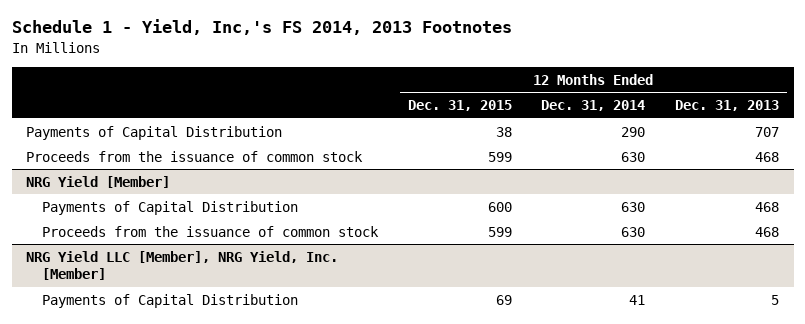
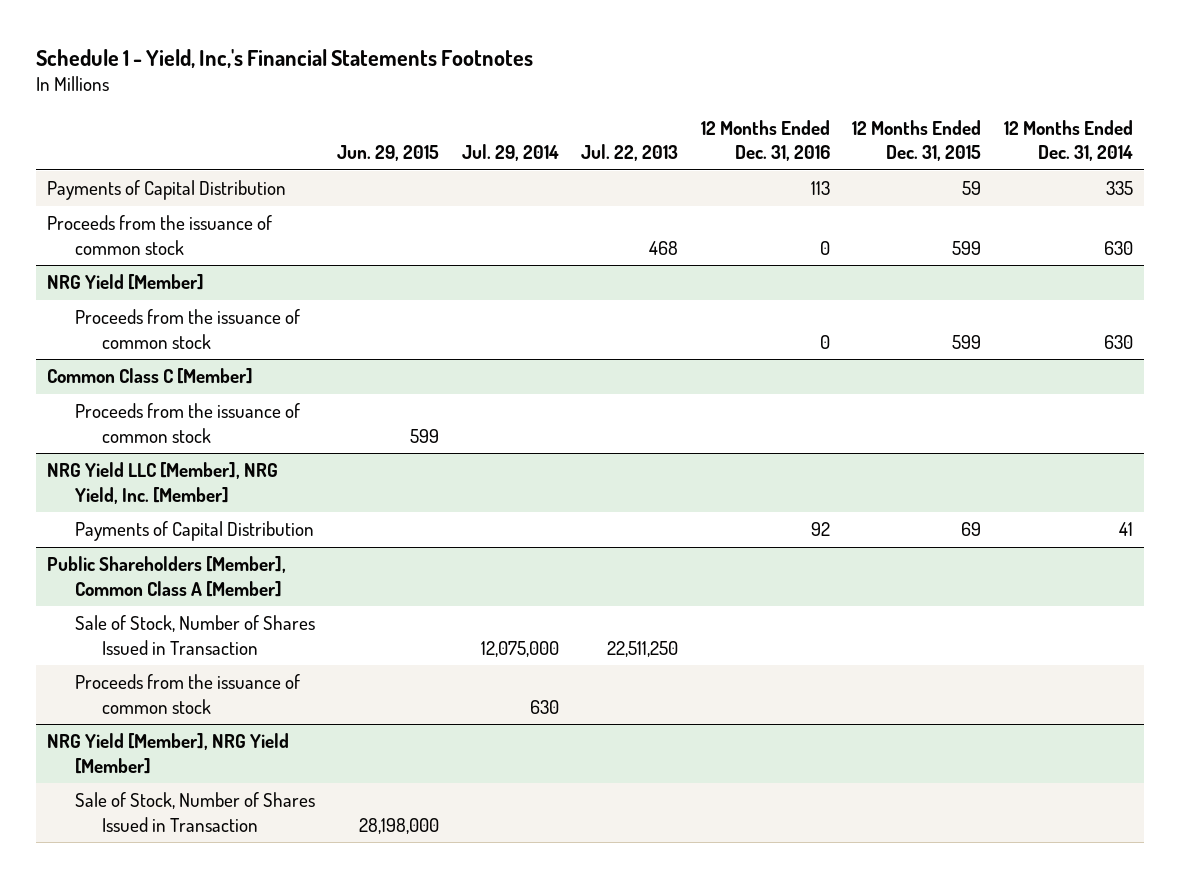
[11,19,512,36] Schedule 1 - Yield, Inc,'s FS 2014, 2013 Footnotes -> [36,48,534,69] Schedule 1 - Yield, Inc,'s Financial Statements Footnotes
[675,100,780,112] Dec. 31, 2013 -> none
none -> [337,145,440,162] Jun. 29, 2015
none -> [461,144,559,162] Jul. 29, 2014
none -> [581,144,679,162] Jul. 22, 2013
none -> [700,119,830,162] 12 Months Ended Dec. 31, 2016
[495,126,512,137] 38 -> [962,181,982,196] 59
[621,126,646,137] 290 -> [1105,181,1133,196] 335
[42,200,299,215] Payments of Capital Distribution -> none
none -> [47,368,254,385] Common Class C [Member]
none -> [74,403,300,443] Proceeds from the issuance of common stock
none -> [47,556,287,597] Public Shareholders [Member], Common Class A [Member]
none -> [74,615,315,655] Sale of Stock, Number of Shares Issued in Transaction
none -> [74,674,300,714] Proceeds from the issuance of common stock
none -> [47,733,290,774] NRG Yield [Member], NRG Yield [Member]
none -> [74,792,315,832] Sale of Stock, Number of Shares Issued in Transaction

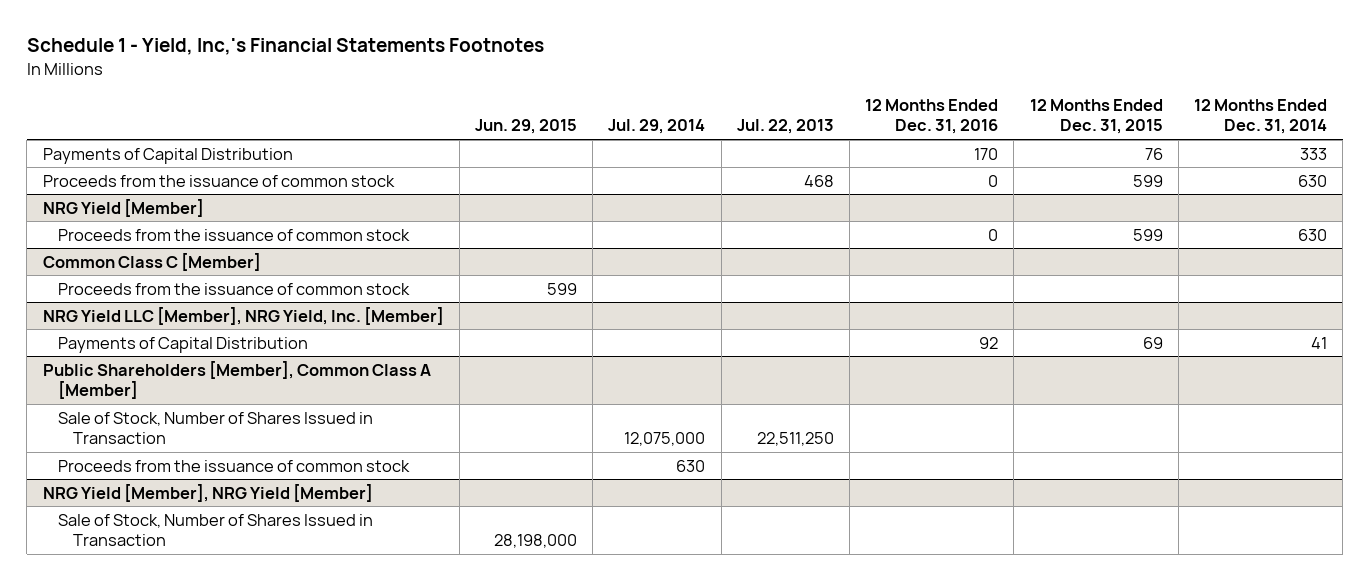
[810,181,830,196] 113 -> [974,147,999,160] 170
[962,181,982,196] 59 -> [1144,147,1163,160] 76
[1105,181,1133,196] 335 -> [1300,147,1328,160] 333

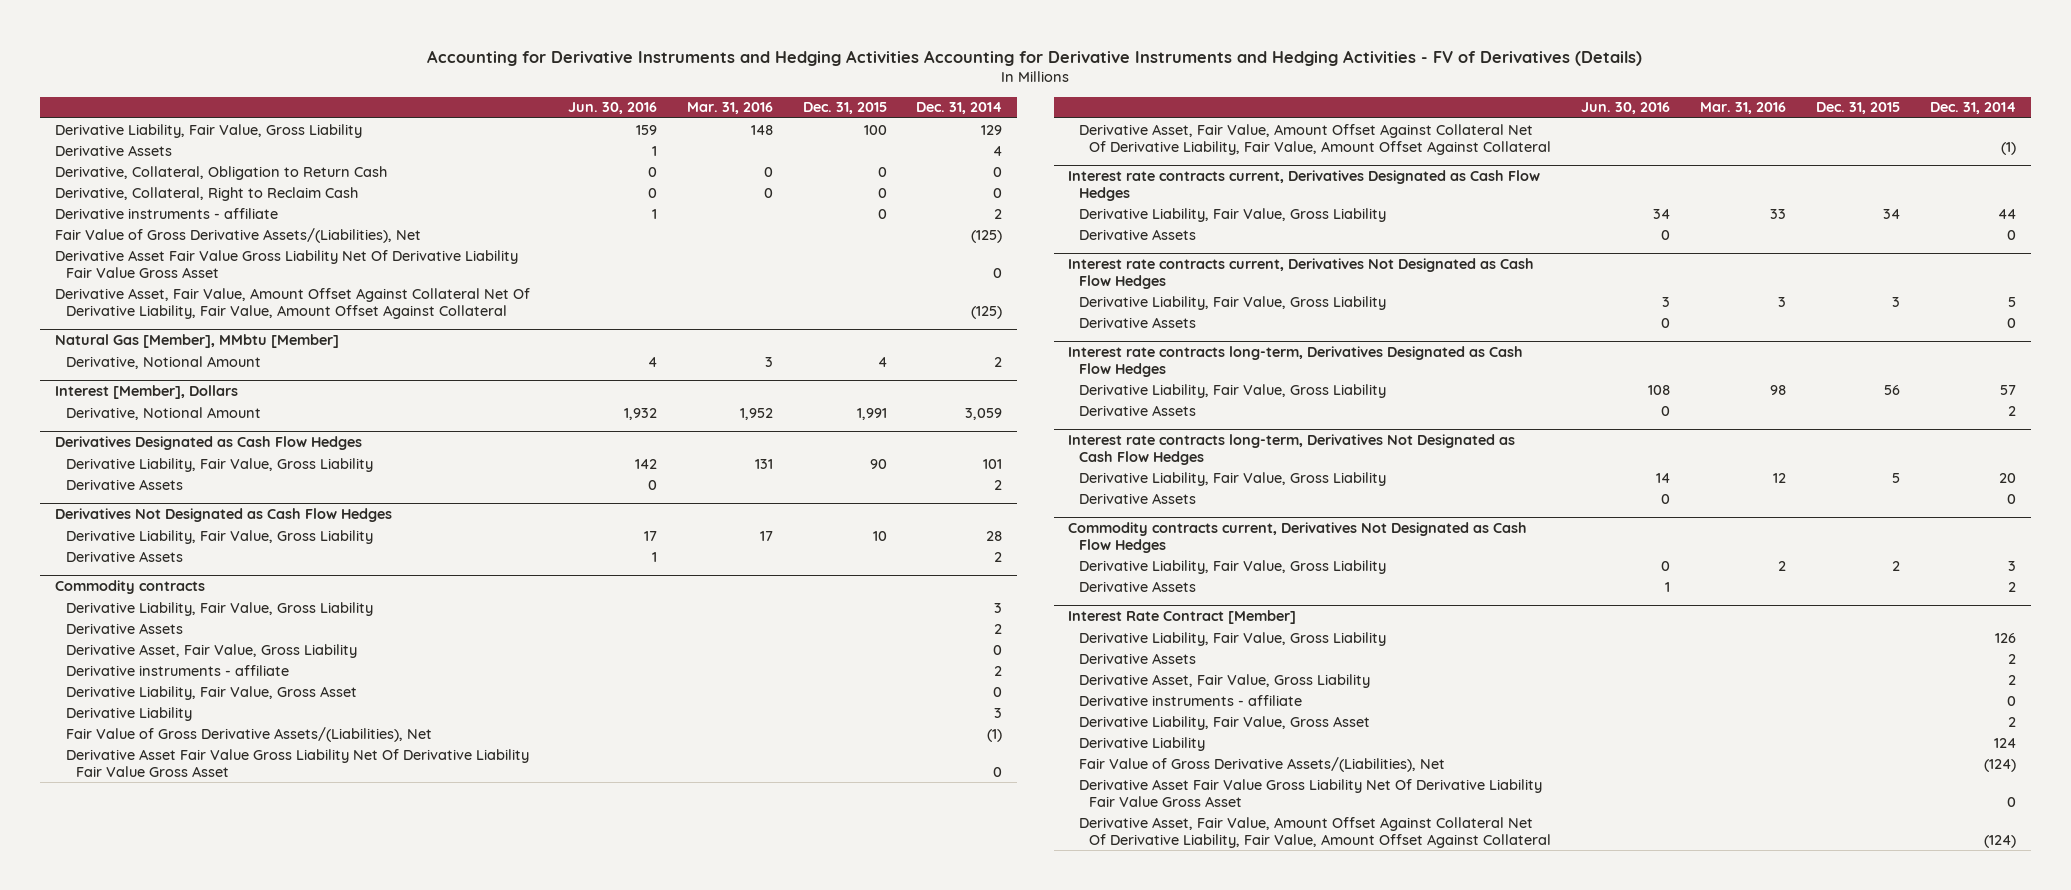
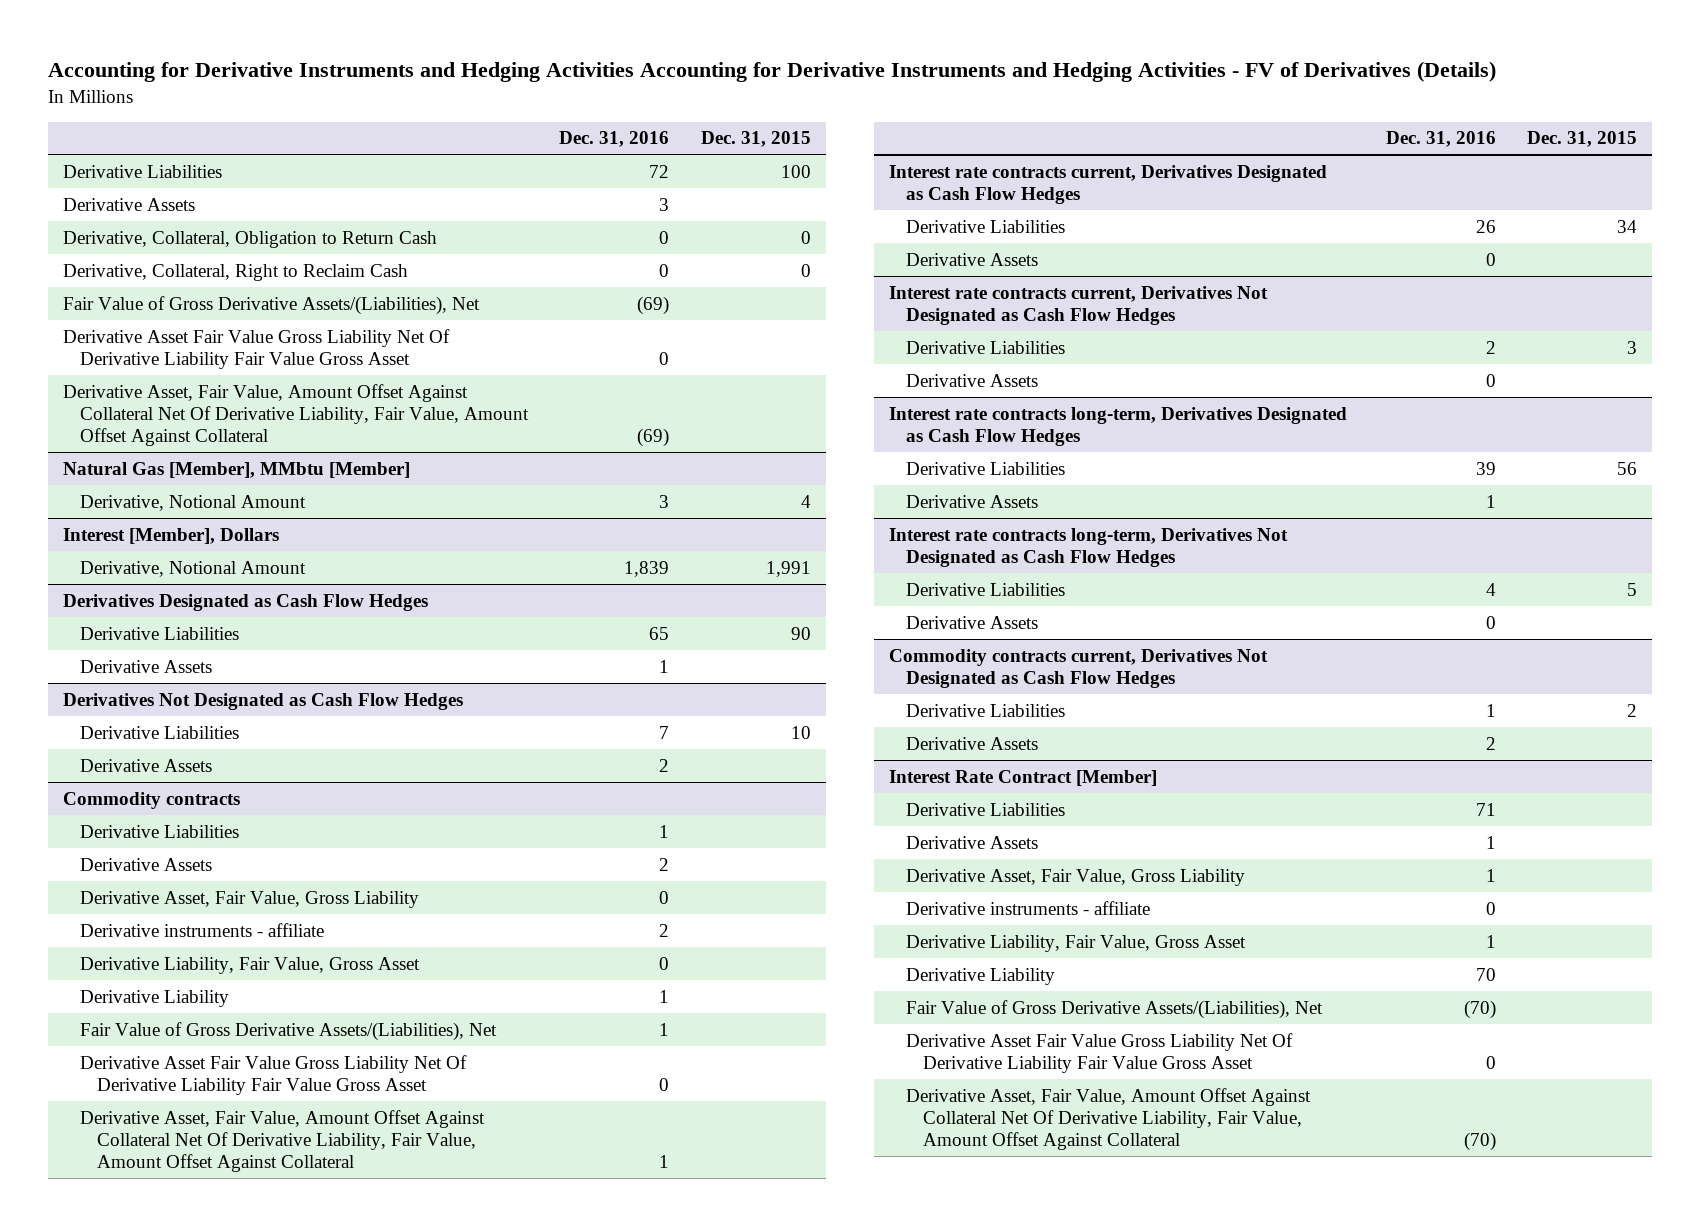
[568,102,658,115] Jun. 30, 2016 -> none
[686,102,773,115] Mar. 31, 2016 -> none
[916,102,1003,115] Dec. 31, 2014 -> none
none -> [559,131,670,148] Dec. 31, 2016
[55,123,363,138] Derivative Liability, Fair Value, Gross Liability -> [63,164,223,178] Derivative Liabilities
[55,207,279,219] Derivative instruments - affiliate -> none
[65,457,373,472] Derivative Liability, Fair Value, Gross Liability -> [80,626,240,640] Derivative Liabilities
[65,529,373,544] Derivative Liability, Fair Value, Gross Liability -> [80,725,240,739] Derivative Liabilities
[65,601,373,616] Derivative Liability, Fair Value, Gross Liability -> [80,824,240,838] Derivative Liabilities
[1078,207,1386,222] Derivative Liability, Fair Value, Gross Liability -> [906,219,1066,233] Derivative Liabilities
[1078,295,1386,310] Derivative Liability, Fair Value, Gross Liability -> [906,340,1066,354] Derivative Liabilities
[1078,383,1386,398] Derivative Liability, Fair Value, Gross Liability -> [906,461,1066,475] Derivative Liabilities
[1078,471,1386,486] Derivative Liability, Fair Value, Gross Liability -> [906,582,1066,596] Derivative Liabilities
[1078,559,1386,574] Derivative Liability, Fair Value, Gross Liability -> [906,703,1066,717] Derivative Liabilities
[1078,631,1386,646] Derivative Liability, Fair Value, Gross Liability -> [906,802,1066,816] Derivative Liabilities

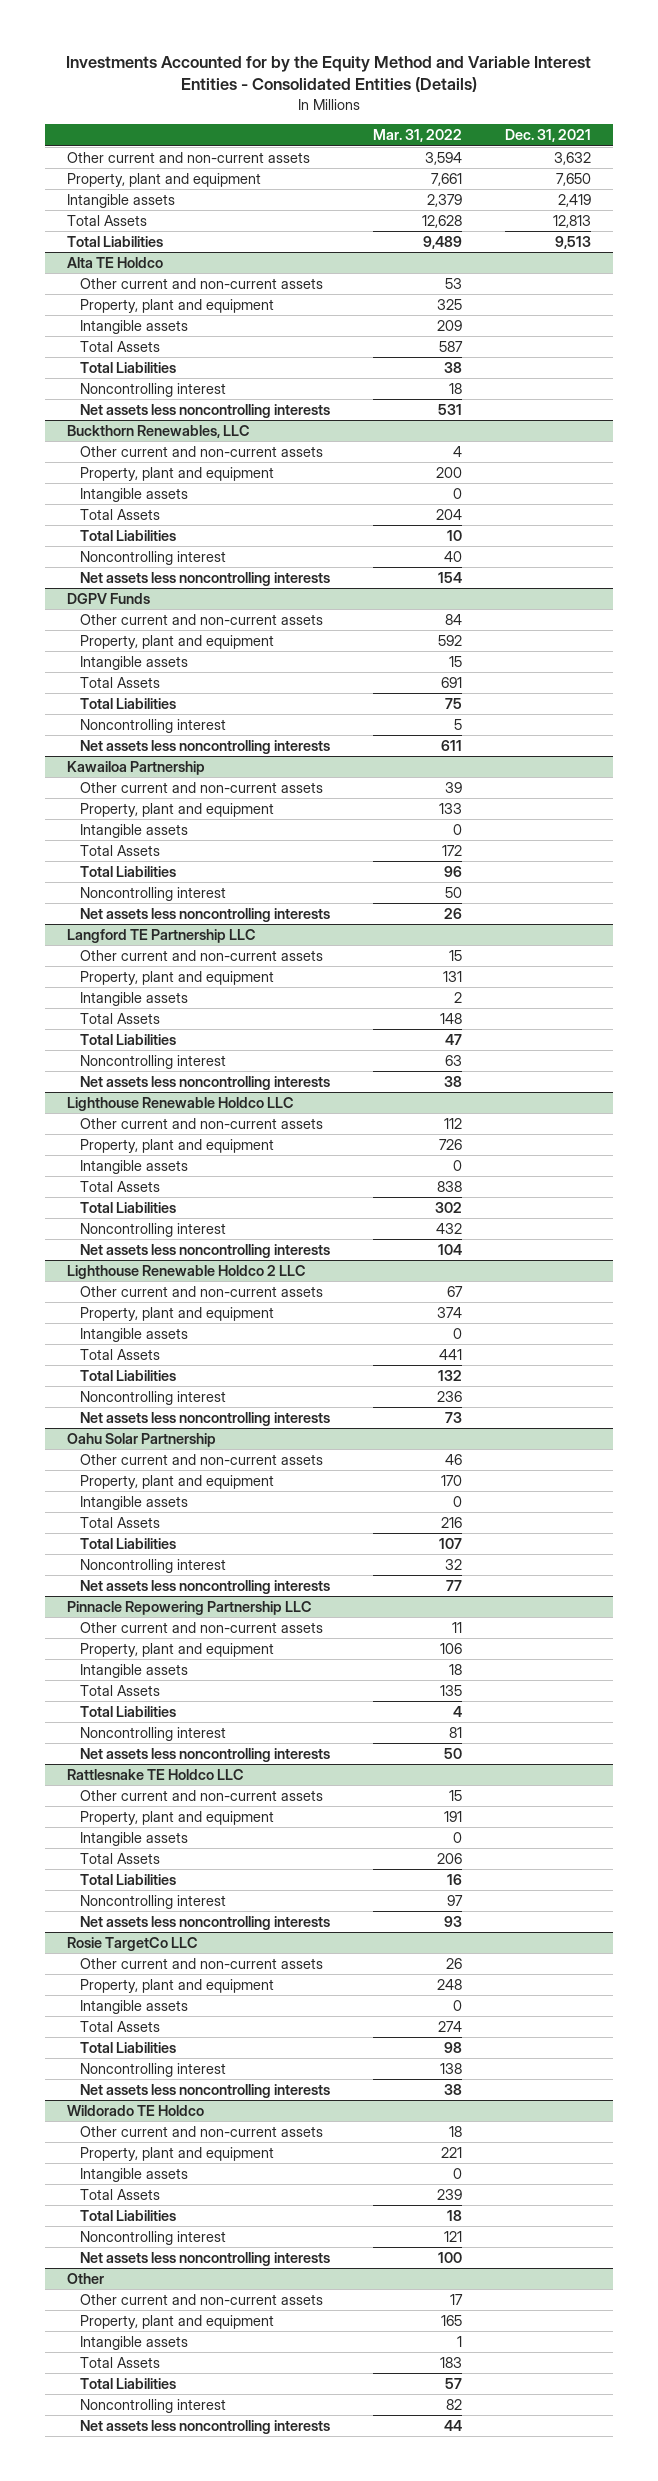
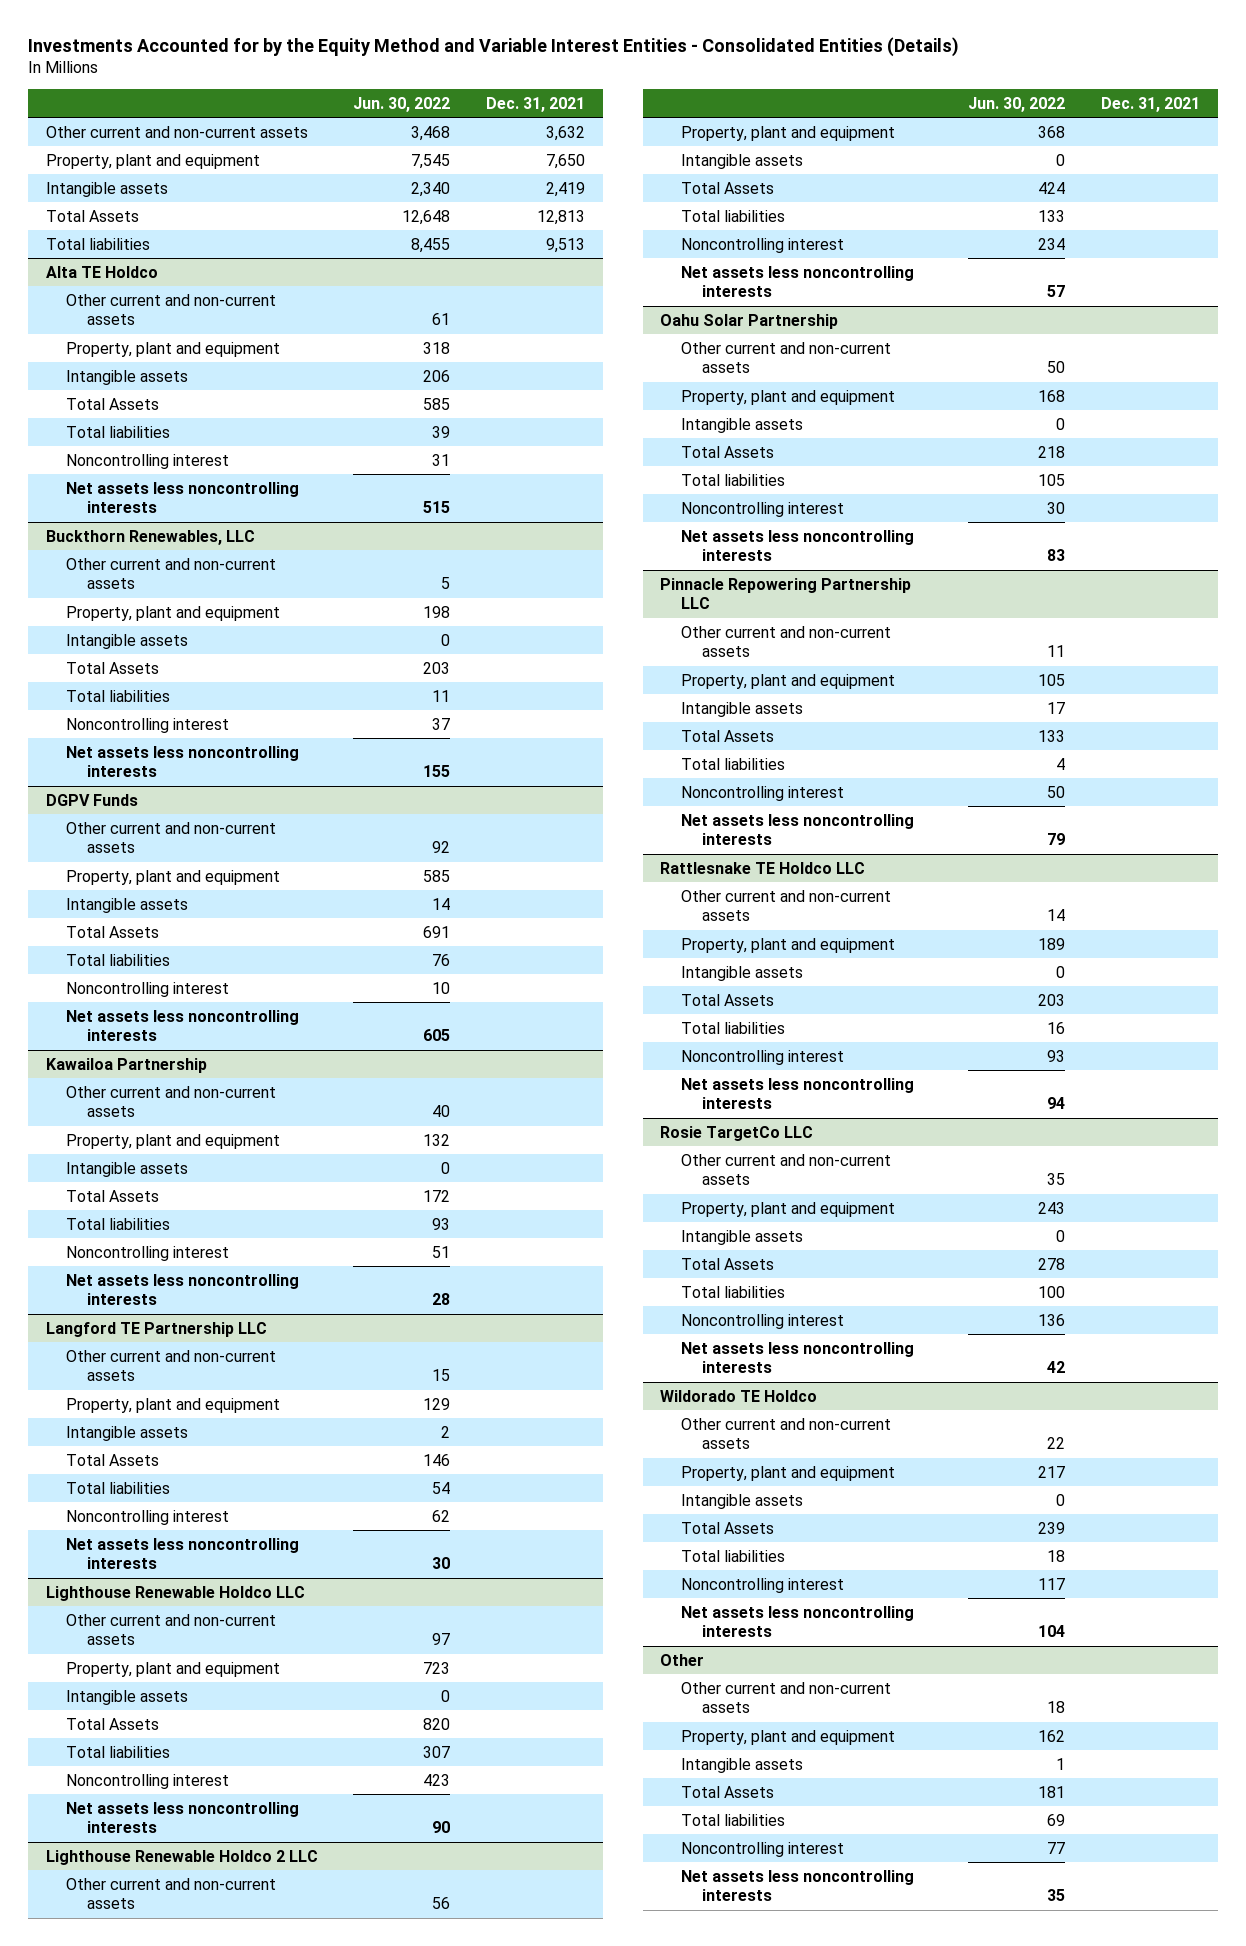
[373,129,463,143] Mar. 31, 2022 -> none
none -> [353,96,451,112] Jun. 30, 2022
[66,236,163,248] Total Liabilities -> [45,237,150,250] Total liabilities
[80,362,177,374] Total Liabilities -> [66,425,171,438] Total liabilities
[80,530,177,542] Total Liabilities -> [66,689,171,702] Total liabilities
[80,698,177,710] Total Liabilities -> [66,953,171,966] Total liabilities
[80,866,177,878] Total Liabilities -> [66,1217,171,1230] Total liabilities
[80,1034,177,1046] Total Liabilities -> [66,1481,171,1494] Total liabilities
[80,1202,177,1214] Total Liabilities -> [66,1745,171,1758] Total liabilities
[80,1370,177,1382] Total Liabilities -> [681,209,786,222] Total liabilities
[80,1538,177,1550] Total Liabilities -> [681,473,786,486] Total liabilities
[80,1706,177,1718] Total Liabilities -> [681,757,786,770] Total liabilities
[80,1874,177,1886] Total Liabilities -> [681,1021,786,1034] Total liabilities
[80,2042,177,2054] Total Liabilities -> [681,1285,786,1298] Total liabilities
[80,2210,177,2222] Total Liabilities -> [681,1549,786,1562] Total liabilities
[80,2378,177,2390] Total Liabilities -> [681,1813,786,1826] Total liabilities

